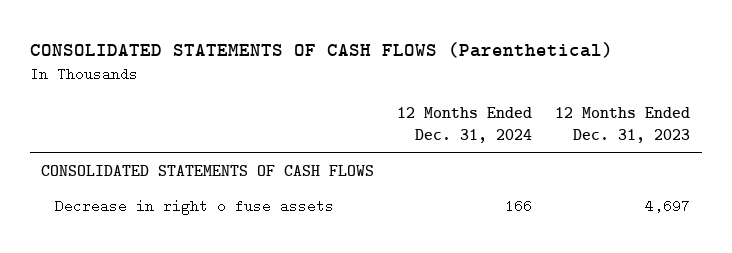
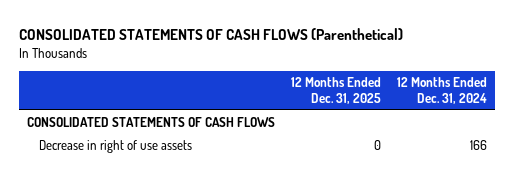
[555,107,691,143] 12 Months Ended Dec. 31, 2023 -> none
none -> [291,76,382,105] 12 Months Ended Dec. 31, 2025
[54,198,334,215] Decrease in right o fuse assets -> [39,140,193,154] Decrease in right of use assets

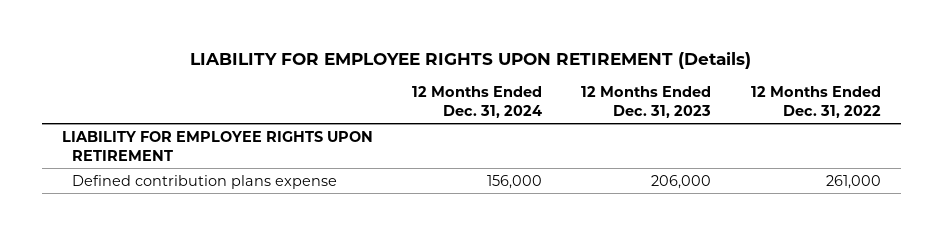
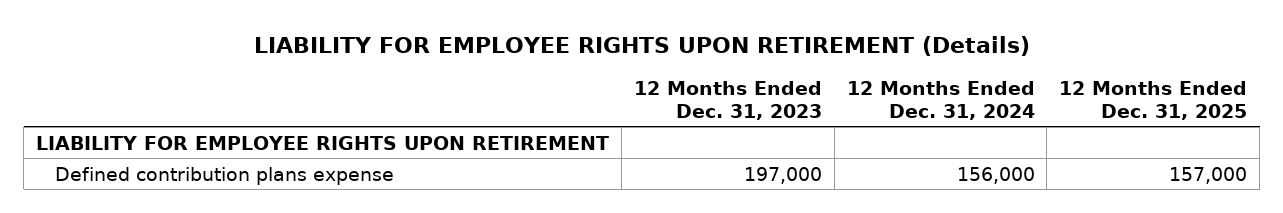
[750,85,881,118] 12 Months Ended Dec. 31, 2022 -> none
none -> [1059,80,1248,120] 12 Months Ended Dec. 31, 2025
[651,174,712,189] 206,000 -> [743,166,822,184] 197,000

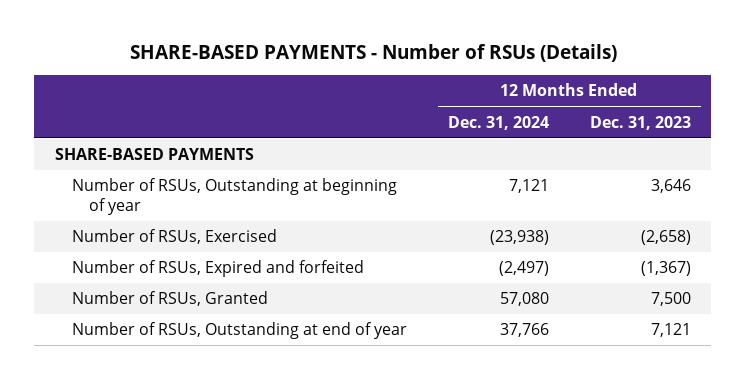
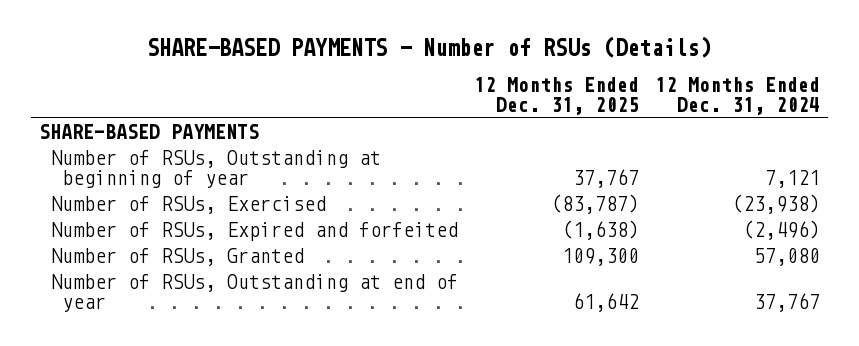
[589,115,691,130] Dec. 31, 2023 -> none
none -> [473,77,639,115] 12 Months Ended Dec. 31, 2025
[498,261,549,277] (2,497) -> [742,220,820,241] (2,496)
[499,323,549,338] 37,766 -> [753,293,820,313] 37,767

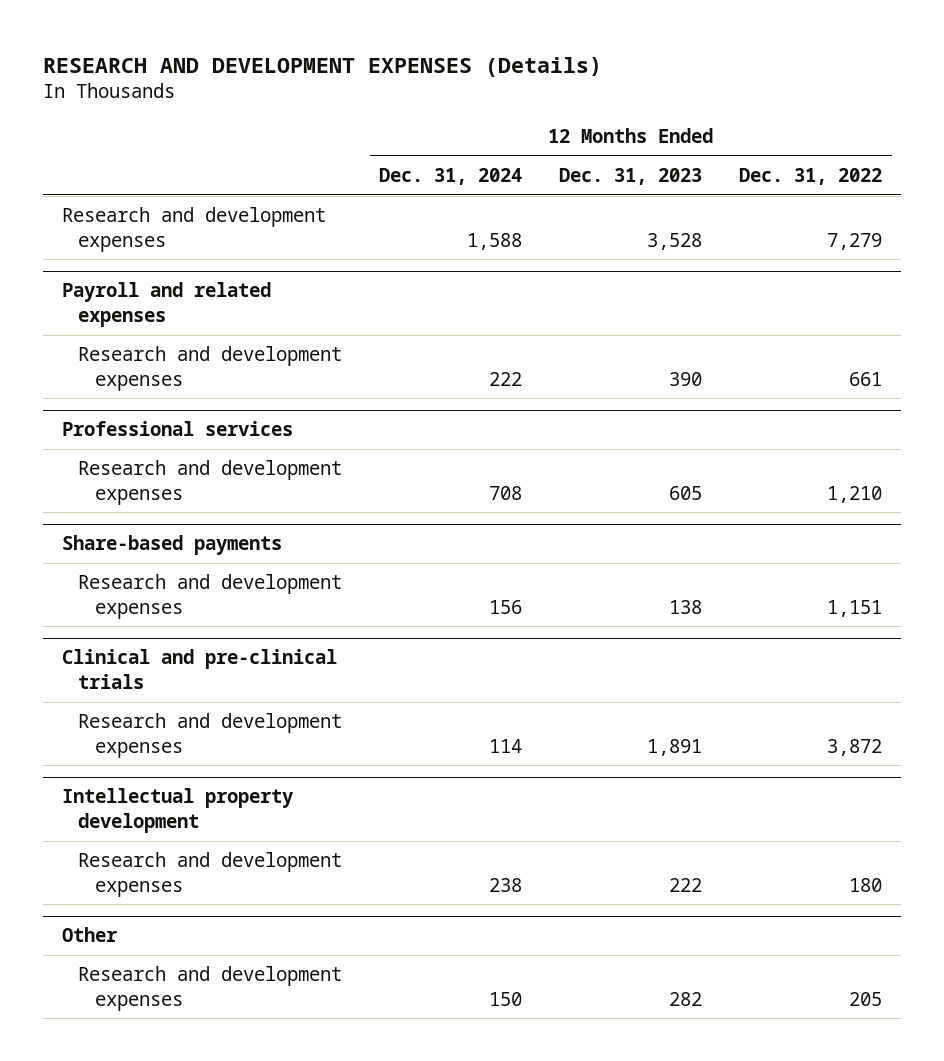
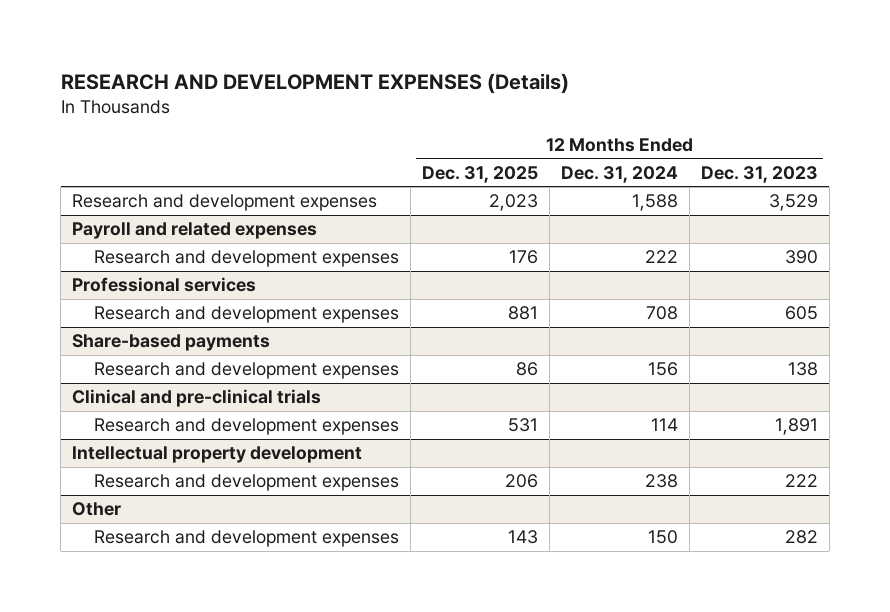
[739,168,883,186] Dec. 31, 2022 -> none
none -> [422,165,539,183] Dec. 31, 2025
[647,232,703,250] 3,528 -> [768,194,818,212] 3,529

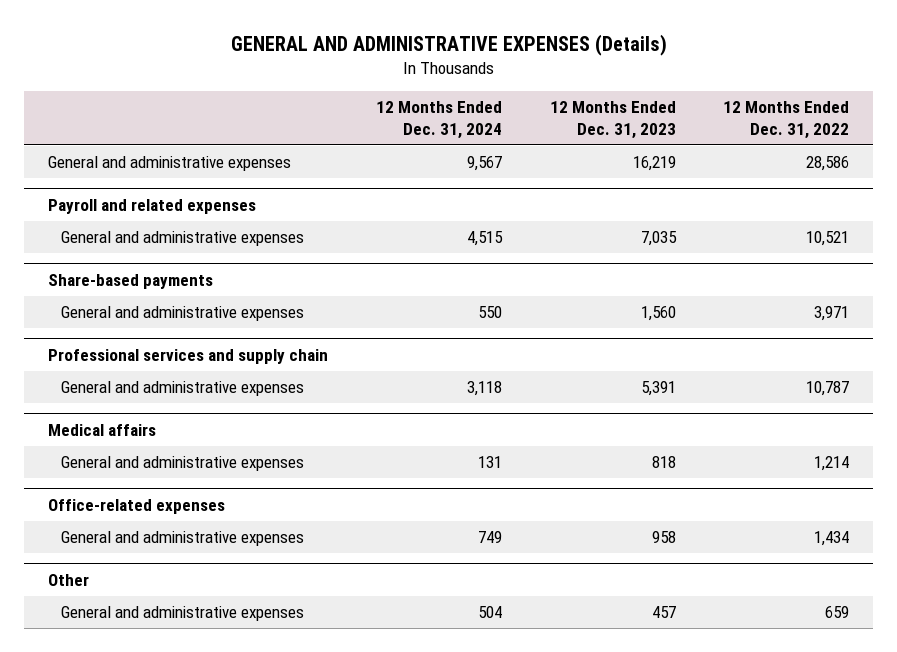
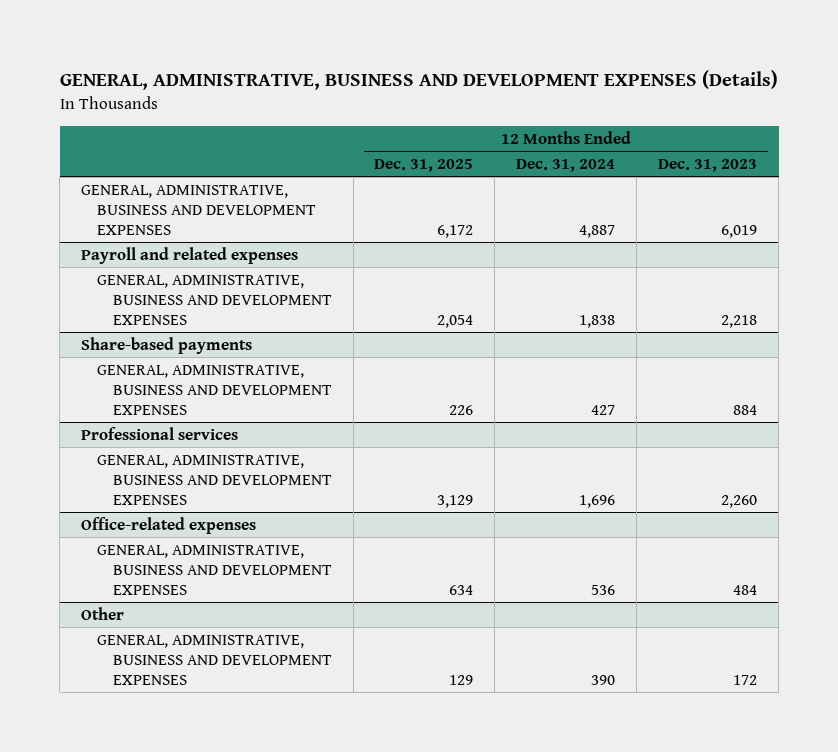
[230,33,667,56] GENERAL AND ADMINISTRATIVE EXPENSES (Details) -> [59,70,778,91] GENERAL, ADMINISTRATIVE, BUSINESS AND DEVELOPMENT EXPENSES (Details)
[723,101,850,140] 12 Months Ended Dec. 31, 2022 -> none
none -> [374,159,474,173] Dec. 31, 2025
[47,155,291,171] General and administrative expenses -> [80,184,316,235] GENERAL, ADMINISTRATIVE, BUSINESS AND DEVELOPMENT EXPENSES
[466,155,502,171] 9,567 -> [579,224,616,238] 4,887
[632,155,676,171] 16,219 -> [721,224,758,238] 6,019
[61,230,305,246] General and administrative expenses -> [96,274,332,325] GENERAL, ADMINISTRATIVE, BUSINESS AND DEVELOPMENT EXPENSES
[466,230,503,246] 4,515 -> [579,314,616,328] 1,838
[640,230,677,246] 7,035 -> [721,314,758,328] 2,218
[47,423,156,436] Medical affairs -> none
[61,455,305,471] General and administrative expenses -> none
[61,305,305,321] General and administrative expenses -> [96,364,332,415] GENERAL, ADMINISTRATIVE, BUSINESS AND DEVELOPMENT EXPENSES
[477,305,502,318] 550 -> [591,404,616,415] 427
[640,305,676,321] 1,560 -> [733,404,758,415] 884
[47,348,328,364] Professional services and supply chain -> [80,426,238,440] Professional services
[61,380,305,396] General and administrative expenses -> [96,454,332,505] GENERAL, ADMINISTRATIVE, BUSINESS AND DEVELOPMENT EXPENSES
[466,380,502,396] 3,118 -> [579,494,616,508] 1,696
[640,380,676,396] 5,391 -> [721,494,758,508] 2,260
[61,530,305,546] General and administrative expenses -> [96,544,332,595] GENERAL, ADMINISTRATIVE, BUSINESS AND DEVELOPMENT EXPENSES
[477,530,502,543] 749 -> [591,584,616,595] 536
[651,530,676,543] 958 -> [733,584,758,595] 484
[61,605,305,621] General and administrative expenses -> [96,634,332,685] GENERAL, ADMINISTRATIVE, BUSINESS AND DEVELOPMENT EXPENSES
[477,605,502,618] 504 -> [591,674,616,685] 390
[651,605,676,618] 457 -> [733,674,758,685] 172

